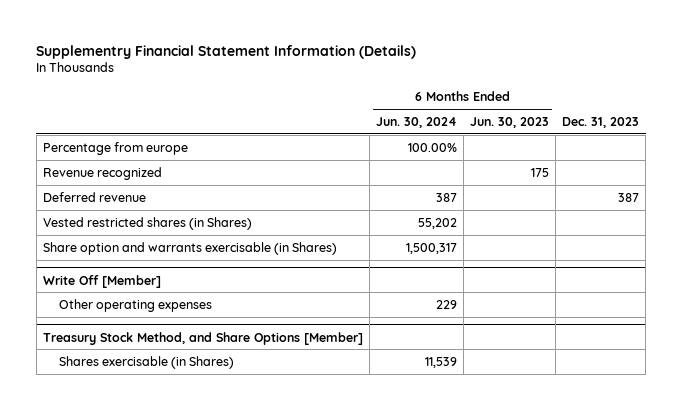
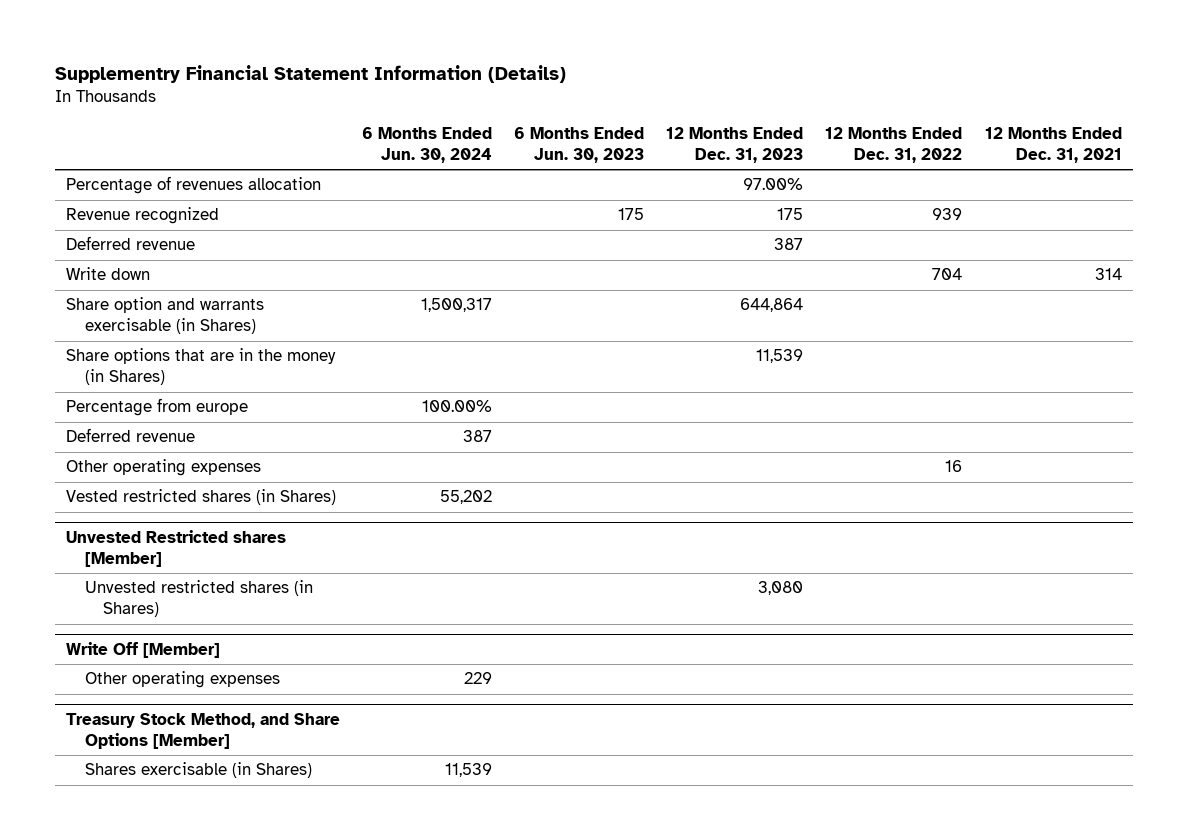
[562,116,640,128] Dec. 31, 2023 -> none
none -> [666,126,804,163] 12 Months Ended Dec. 31, 2023
none -> [825,126,963,163] 12 Months Ended Dec. 31, 2022
none -> [984,126,1122,163] 12 Months Ended Dec. 31, 2021
none -> [66,176,322,195] Percentage of revenues allocation
none -> [66,236,196,251] Deferred revenue
none -> [66,267,151,281] Write down
[42,241,337,255] Share option and warrants exercisable (in Shares) -> [66,297,265,335] Share option and warrants exercisable (in Shares)
none -> [66,348,337,386] Share options that are in the money (in Shares)
[42,141,188,155] Percentage from europe -> [66,398,249,417] Percentage from europe
none -> [66,459,262,477] Other operating expenses
none -> [66,529,287,567] Unvested Restricted shares [Member]
none -> [84,580,313,618] Unvested restricted shares (in Shares)

